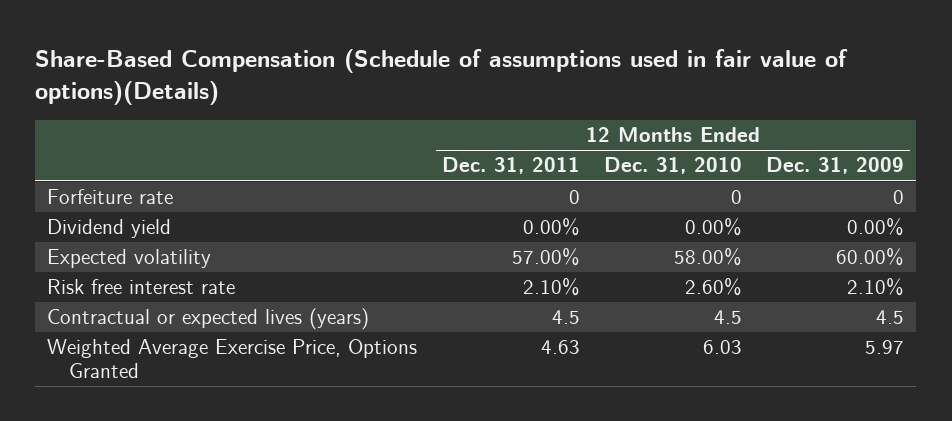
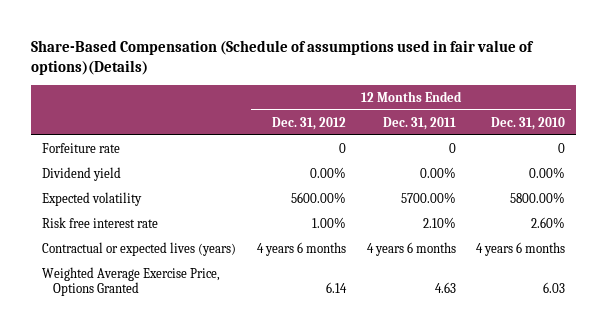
[766,157,905,175] Dec. 31, 2009 -> none
none -> [271,116,346,130] Dec. 31, 2012
[511,248,580,267] 57.00% -> [400,191,456,203] 5700.00%
[673,248,742,267] 58.00% -> [510,191,566,203] 5800.00%
[551,310,580,325] 4.5 -> [366,241,456,256] 4 years 6 months
[713,310,742,325] 4.5 -> [476,241,566,256] 4 years 6 months

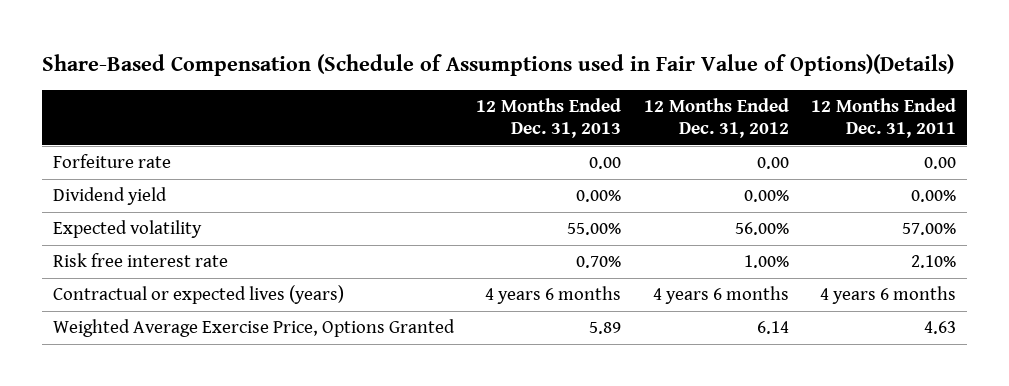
[31,39,535,75] Share-Based Compensation (Schedule of assumptions used in fair value of options)(Details) -> [42,54,955,77] Share-Based Compensation (Schedule of Assumptions used in Fair Value of Options)(Details)
[491,116,566,130] Dec. 31, 2010 -> none
none -> [476,97,622,138] 12 Months Ended Dec. 31, 2013
[338,142,346,153] 0 -> [756,157,789,170] 0.00
[448,142,456,153] 0 -> [923,157,956,170] 0.00
[290,191,346,203] 5600.00% -> [734,222,789,236] 56.00%
[400,191,456,203] 5700.00% -> [901,223,956,236] 57.00%

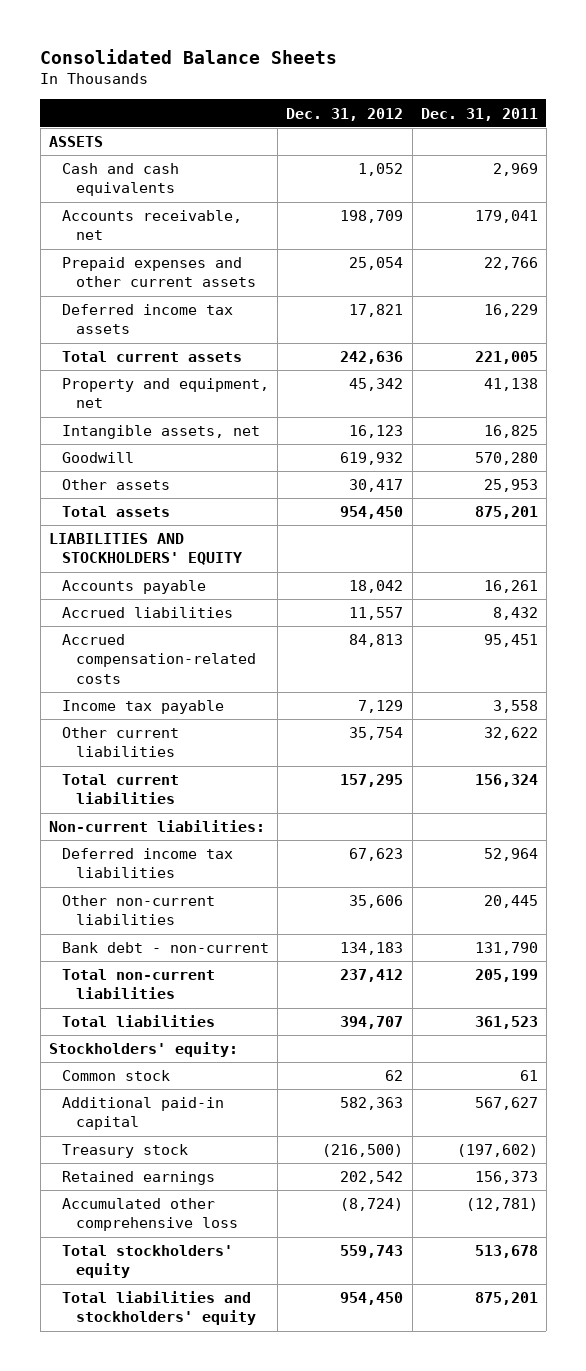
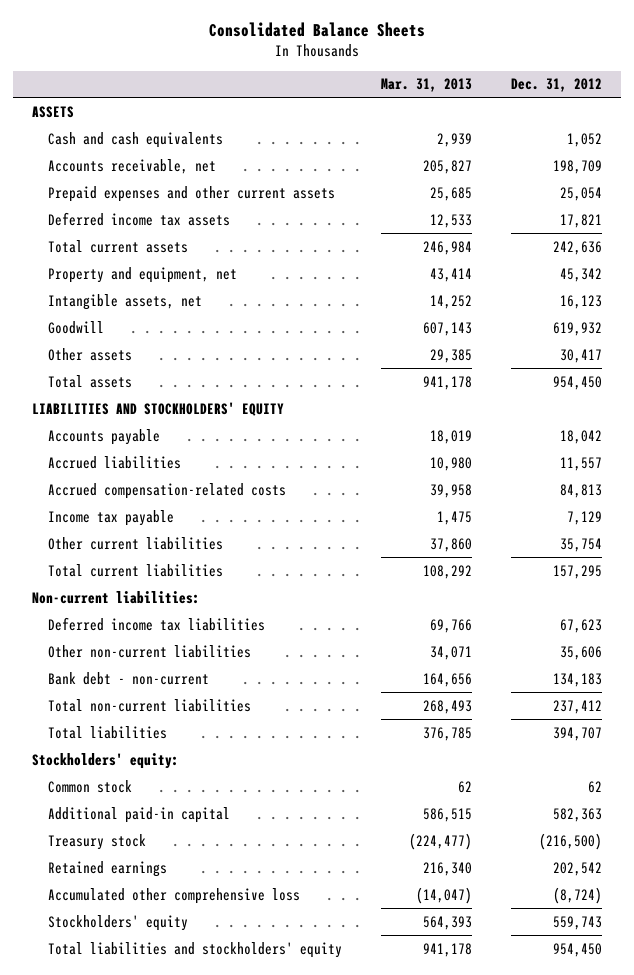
[420,107,538,121] Dec. 31, 2011 -> none
none -> [380,78,472,93] Mar. 31, 2013
[62,1245,234,1279] Total stockholders' equity -> [47,914,188,931] Stockholders' equity

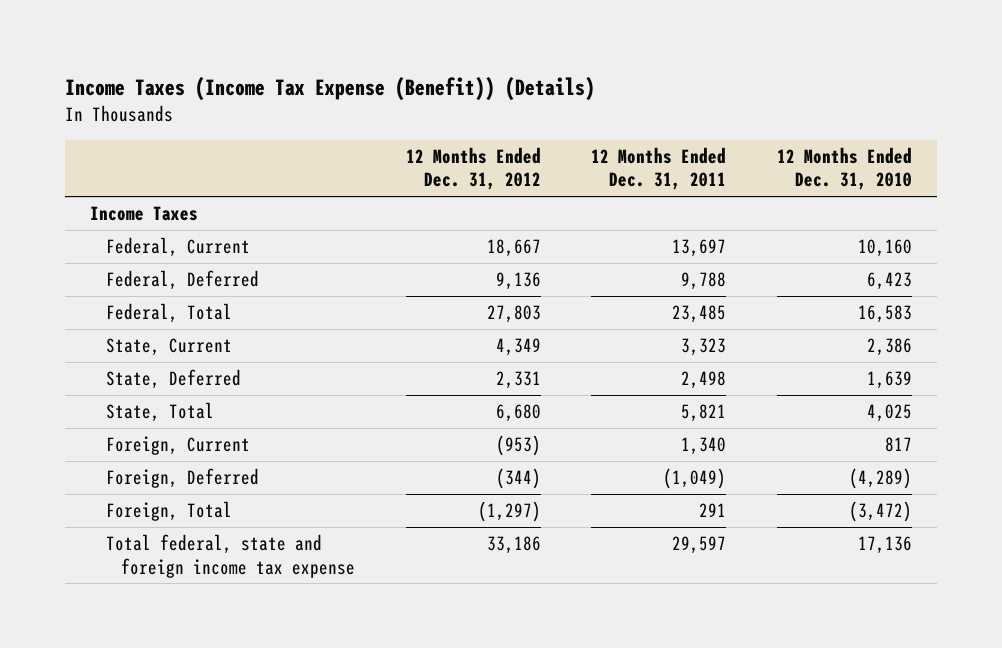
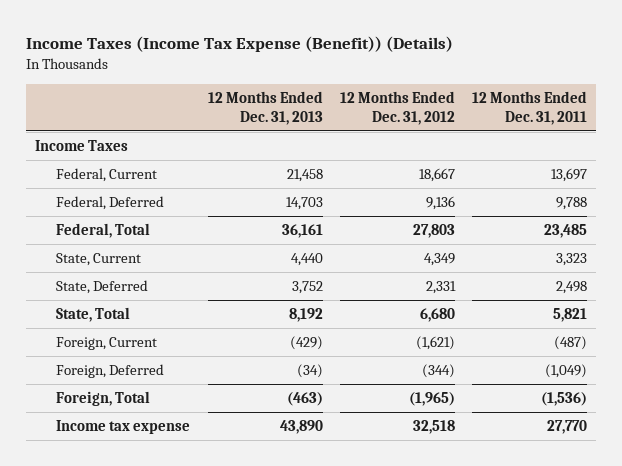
[776,146,912,191] 12 Months Ended Dec. 31, 2010 -> none
none -> [207,91,323,125] 12 Months Ended Dec. 31, 2013
[495,434,541,456] (953) -> [415,335,455,350] (1,621)
[681,436,727,455] 1,340 -> [554,335,588,350] (487)
[105,533,356,578] Total federal, state and foreign income tax expense -> none
[477,500,541,522] (1,297) -> [408,391,455,406] (1,965)
[699,502,727,517] 291 -> [541,391,588,406] (1,536)
none -> [56,419,191,434] Income tax expense

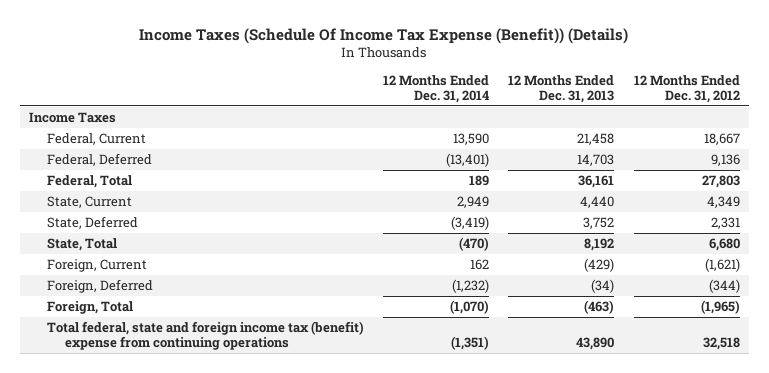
[26,36,454,53] Income Taxes (Income Tax Expense (Benefit)) (Details) -> [139,27,629,44] Income Taxes (Schedule Of Income Tax Expense (Benefit)) (Details)
[472,91,588,125] 12 Months Ended Dec. 31, 2011 -> none
none -> [383,74,490,104] 12 Months Ended Dec. 31, 2014
[56,419,191,434] Income tax expense -> [47,320,365,351] Total federal, state and foreign income tax (benefit) expense from continuing operations

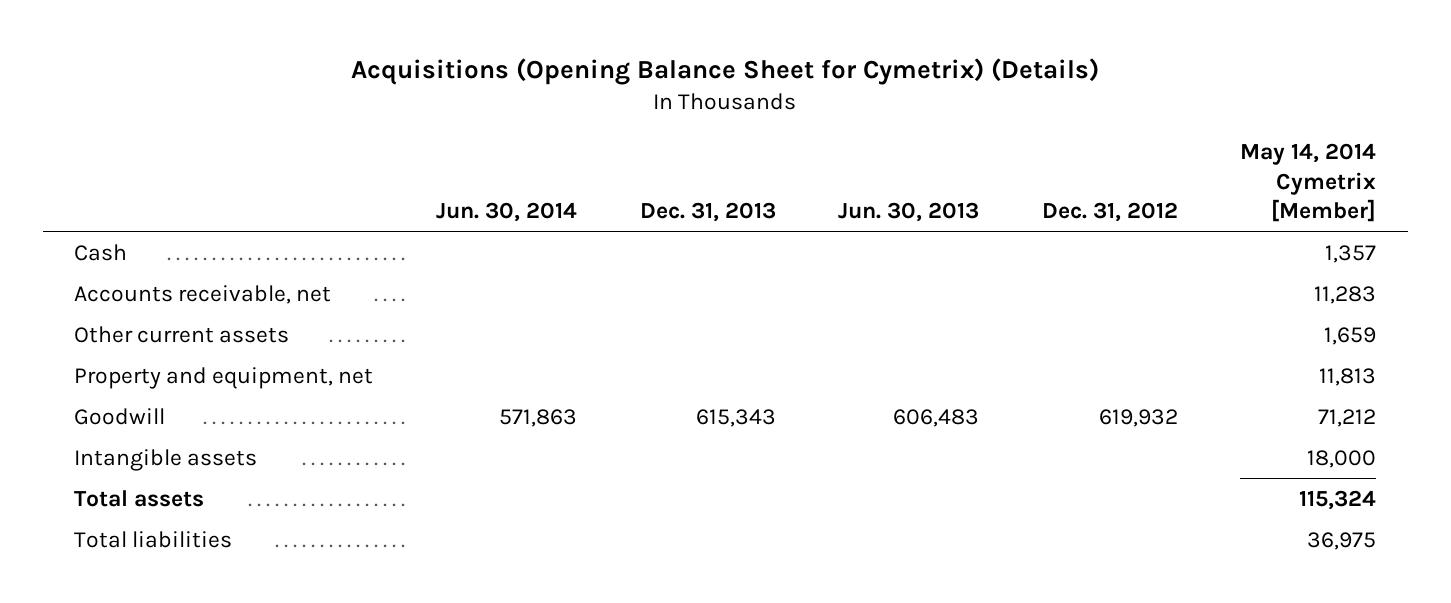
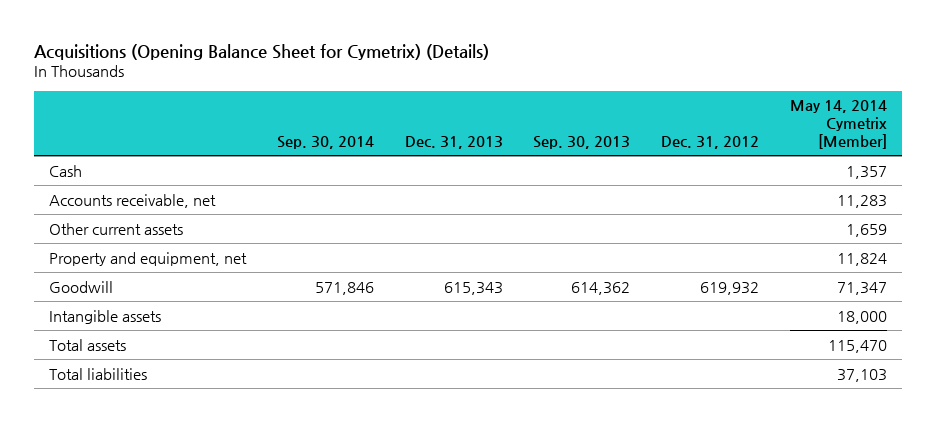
[435,201,577,222] Jun. 30, 2014 -> none
[838,201,980,222] Jun. 30, 2013 -> none
none -> [277,136,375,150] Sep. 30, 2014
none -> [533,136,631,150] Sep. 30, 2013
[1319,367,1377,386] 11,813 -> [836,252,887,266] 11,824
[1318,408,1377,427] 71,212 -> [836,281,887,295] 71,347
[1299,489,1377,510] 115,324 -> [827,339,887,353] 115,470
[1307,531,1377,550] 36,975 -> [836,368,887,382] 37,103

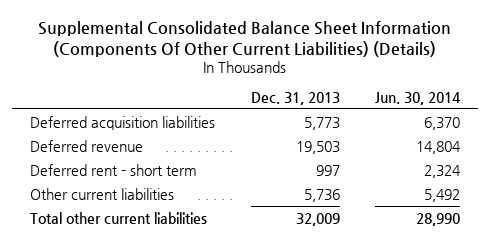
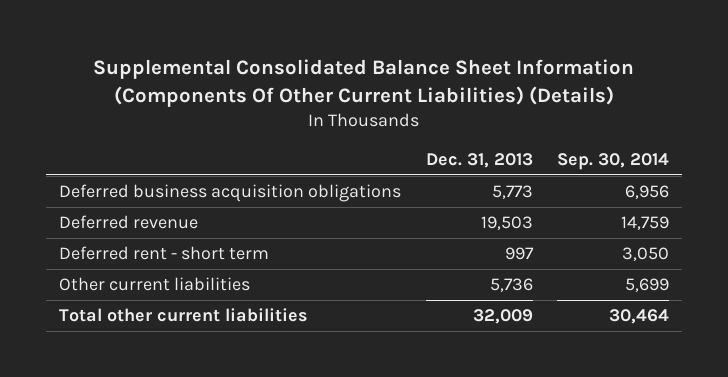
[375,91,462,105] Jun. 30, 2014 -> none
none -> [557,152,670,170] Sep. 30, 2014
[30,115,216,130] Deferred acquisition liabilities -> [58,184,401,203] Deferred business acquisition obligations

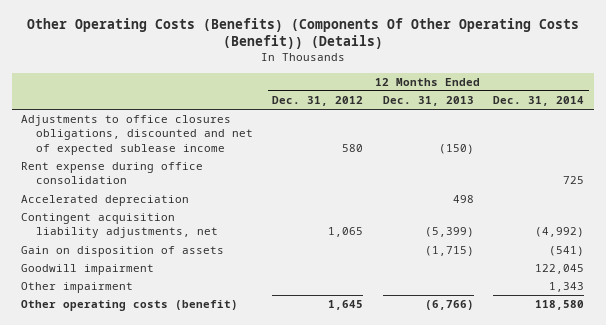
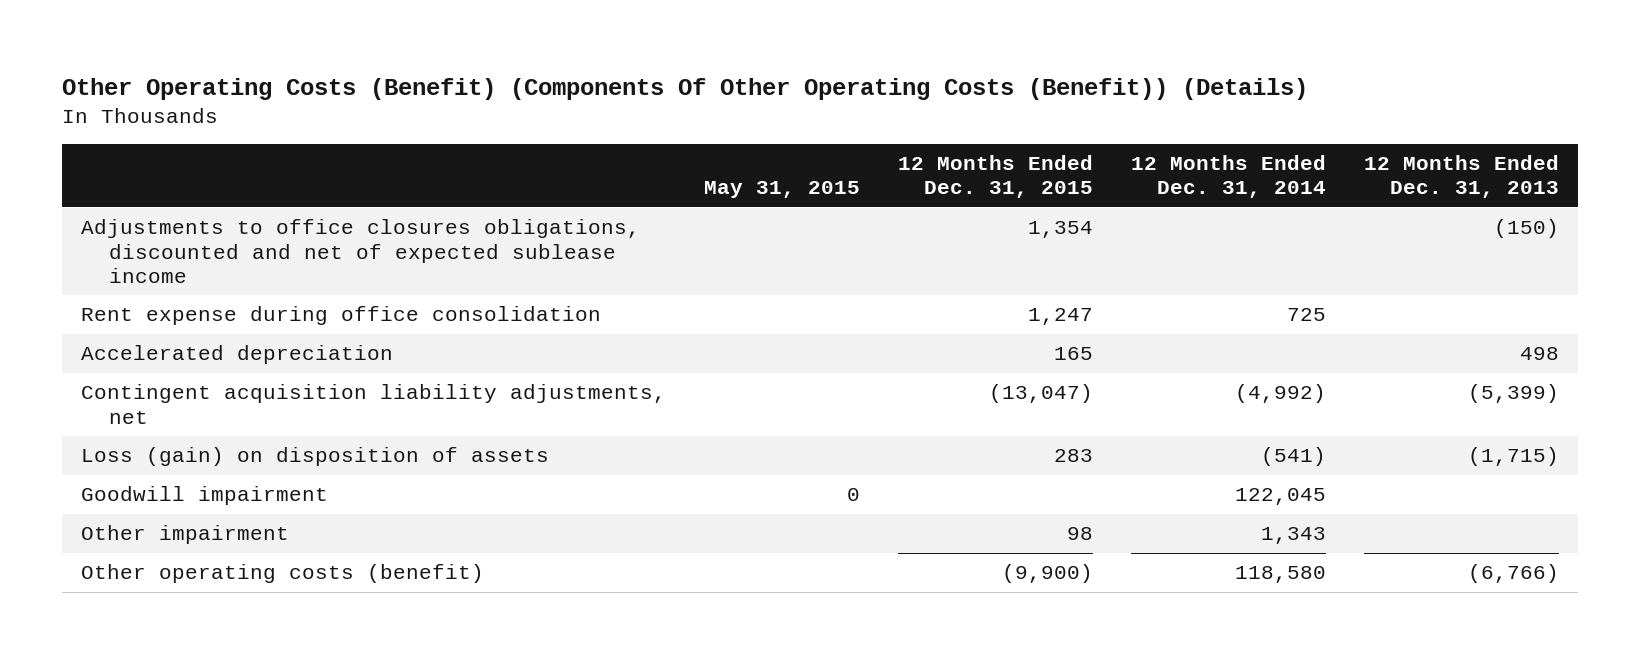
[26,17,579,50] Other Operating Costs (Benefits) (Components Of Other Operating Costs (Benefit)) (Details) -> [62,77,1309,100] Other Operating Costs (Benefit) (Components Of Other Operating Costs (Benefit)) (Details)
[272,96,364,107] Dec. 31, 2012 -> none
none -> [704,181,861,199] May 31, 2015
none -> [897,155,1093,199] 12 Months Ended Dec. 31, 2015
[21,246,225,258] Gain on disposition of assets -> [81,447,550,467] Loss (gain) on disposition of assets

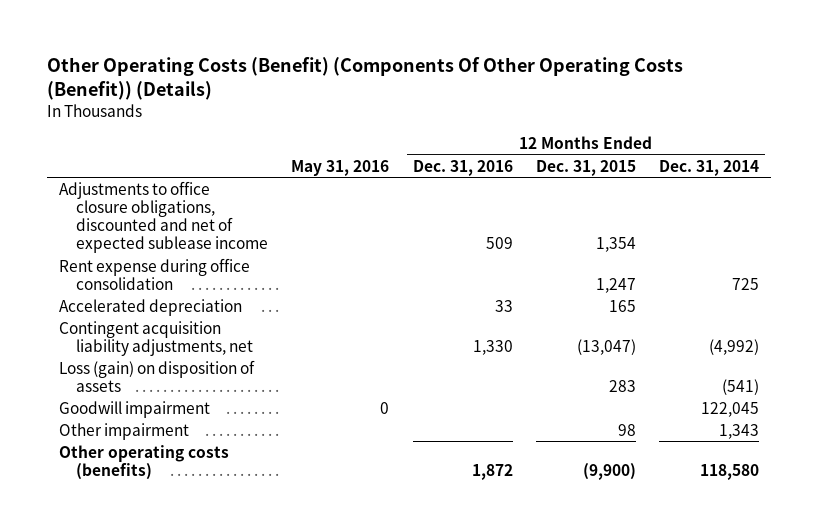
[704,181,861,199] May 31, 2015 -> none
[1363,155,1559,199] 12 Months Ended Dec. 31, 2013 -> none
none -> [291,159,390,176] May 31, 2016
none -> [412,159,513,176] Dec. 31, 2016
[81,219,641,283] Adjustments to office closures obligations, discounted and net of expected sublease income -> [59,180,268,254] Adjustments to office closure obligations, discounted and net of expected sublease income
[81,564,485,584] Other operating costs (benefit) -> [59,444,230,481] Other operating costs (benefits)

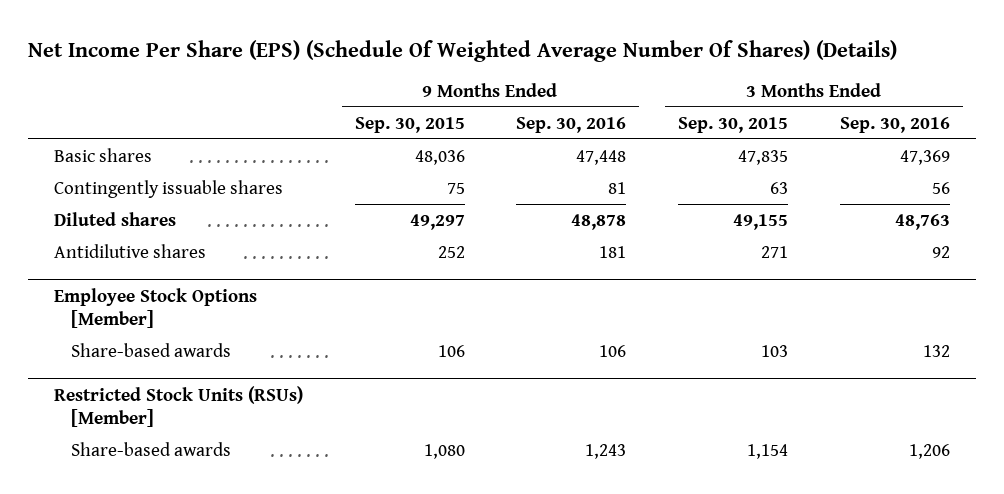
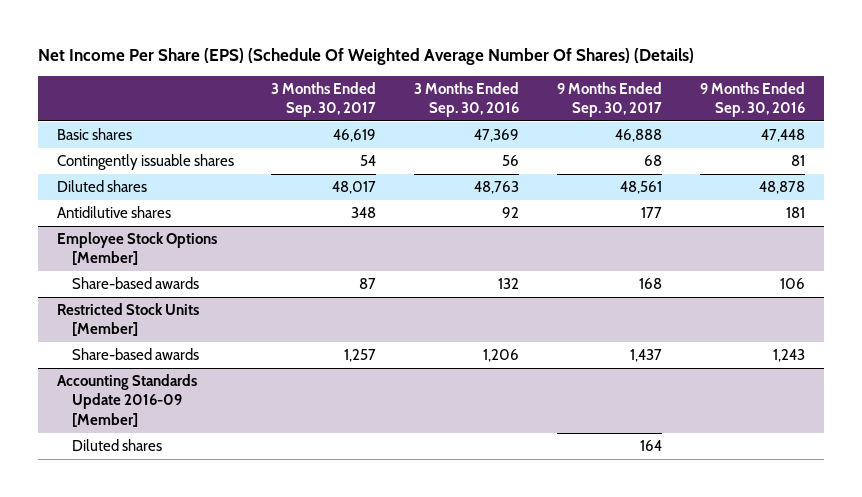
[354,116,465,133] Sep. 30, 2015 -> none
[678,116,789,133] Sep. 30, 2015 -> none
none -> [271,81,377,117] 3 Months Ended Sep. 30, 2017
none -> [557,81,663,117] 9 Months Ended Sep. 30, 2017
[53,385,303,428] Restricted Stock Units (RSUs) [Member] -> [56,303,199,337] Restricted Stock Units [Member]
none -> [56,374,197,427] Accounting Standards Update 2016-09 [Member]
none -> [71,439,162,452] Diluted shares

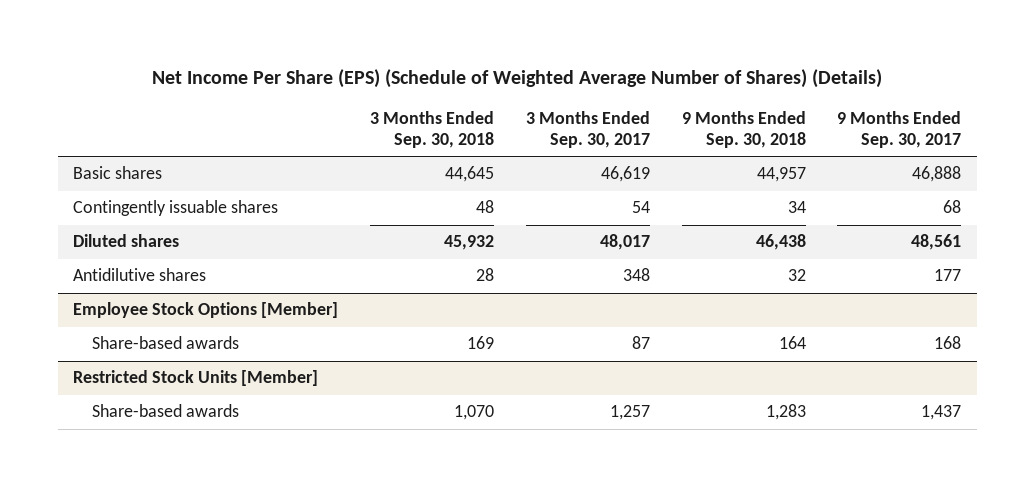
[37,47,694,65] Net Income Per Share (EPS) (Schedule Of Weighted Average Number Of Shares) (Details) -> [152,69,883,89] Net Income Per Share (EPS) (Schedule of Weighted Average Number of Shares) (Details)
[414,81,520,117] 3 Months Ended Sep. 30, 2016 -> none
[700,81,806,117] 9 Months Ended Sep. 30, 2016 -> none
none -> [370,111,495,148] 3 Months Ended Sep. 30, 2018
none -> [681,111,806,148] 9 Months Ended Sep. 30, 2018
[56,374,197,427] Accounting Standards Update 2016-09 [Member] -> none
[71,439,162,452] Diluted shares -> none

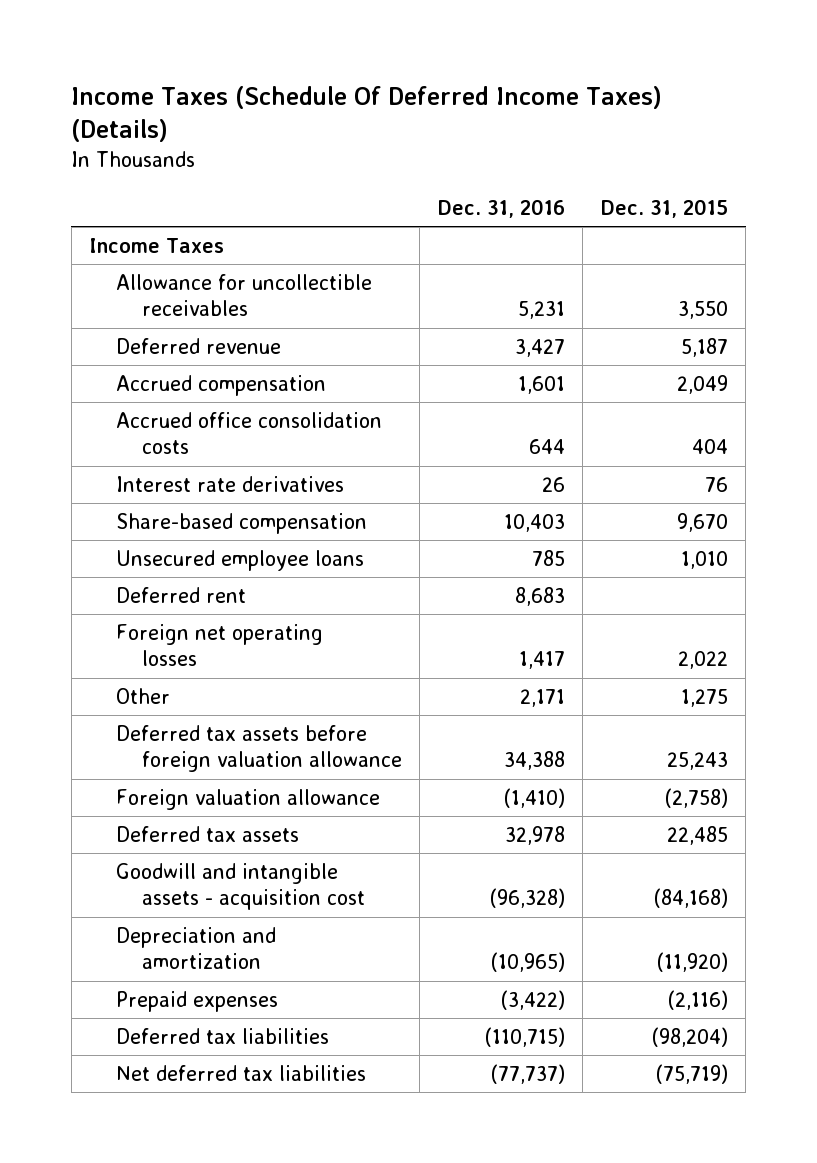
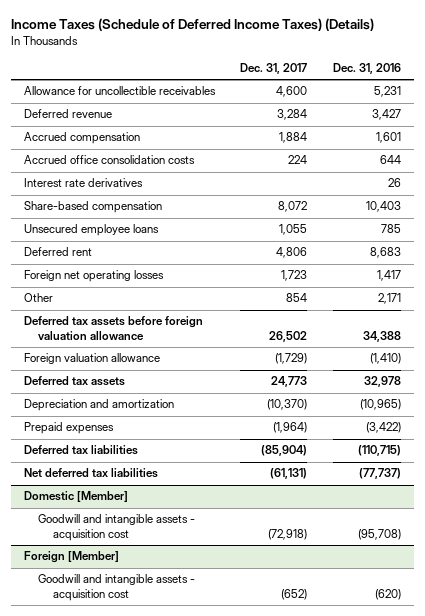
[71,85,663,143] Income Taxes (Schedule Of Deferred Income Taxes) (Details) -> [11,18,375,32] Income Taxes (Schedule of Deferred Income Taxes) (Details)
[600,198,728,218] Dec. 31, 2015 -> none
none -> [240,63,308,75] Dec. 31, 2017
[89,237,225,253] Income Taxes -> none
[115,862,365,911] Goodwill and intangible assets - acquisition cost -> none
none -> [24,491,129,503] Domestic [Member]
none -> [38,514,196,541] Goodwill and intangible assets - acquisition cost
none -> [24,551,120,564] Foreign [Member]
none -> [38,574,196,601] Goodwill and intangible assets - acquisition cost

